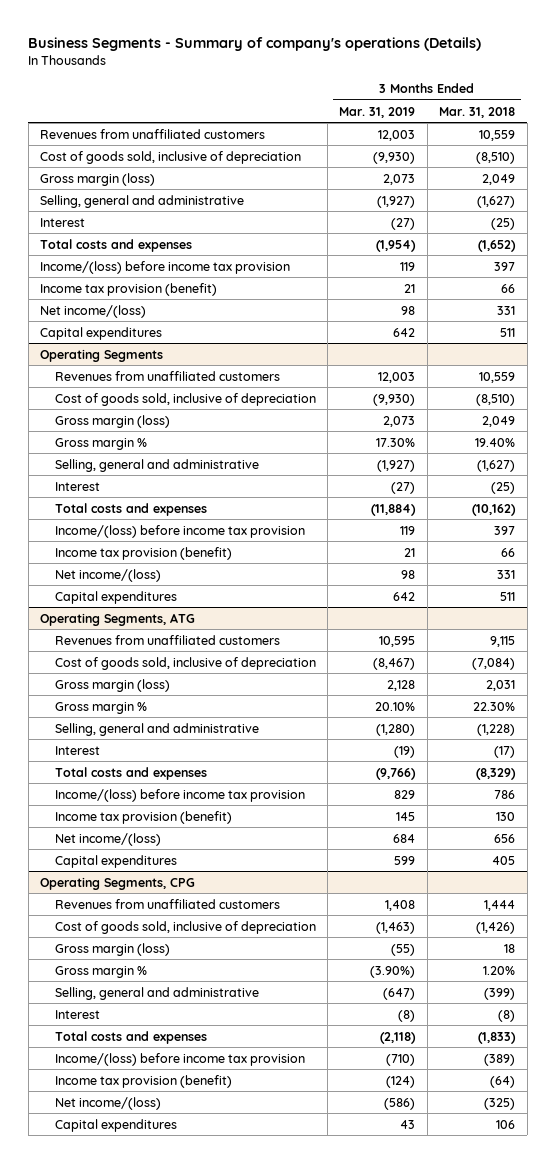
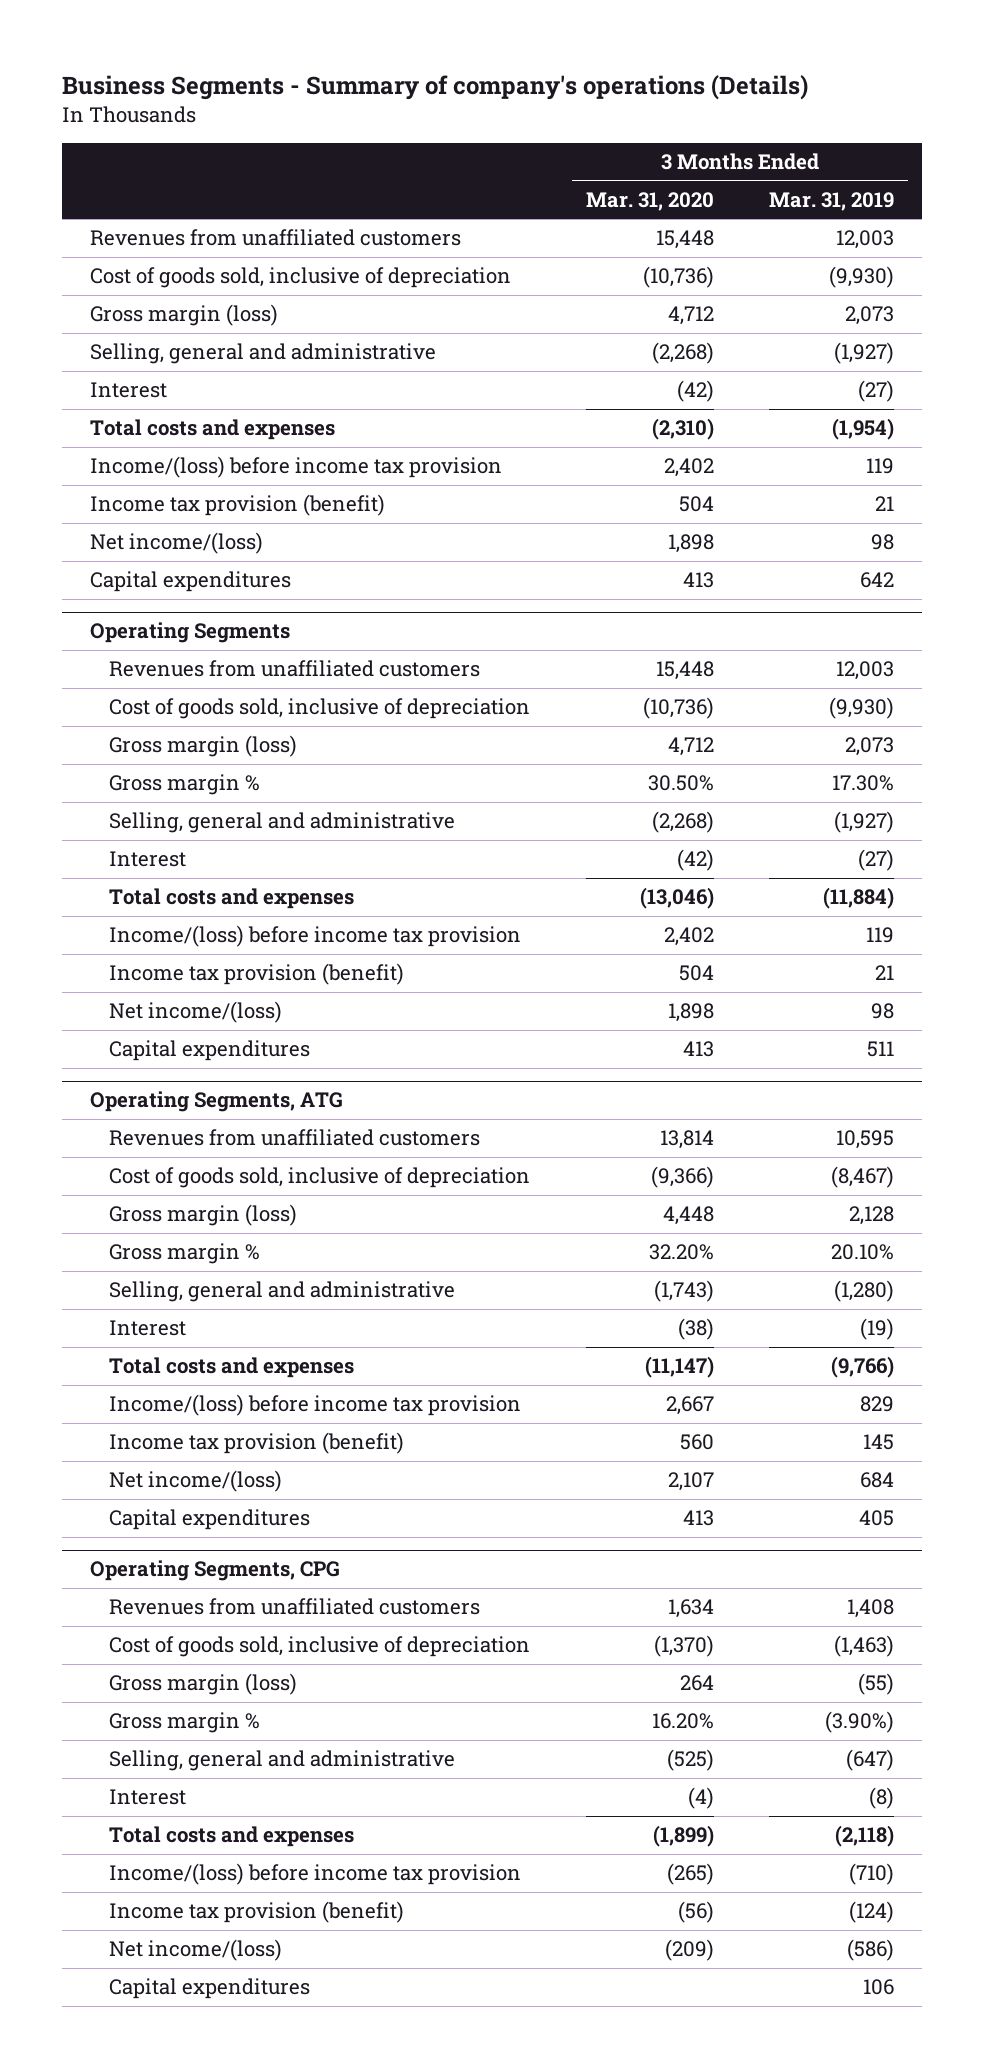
[439,106,516,118] Mar. 31, 2018 -> none
none -> [585,191,714,211] Mar. 31, 2020
[393,591,416,601] 642 -> [867,1041,895,1058] 511
[394,855,416,865] 599 -> [859,1510,895,1527] 405
[400,1119,416,1129] 43 -> [863,1979,895,1996] 106

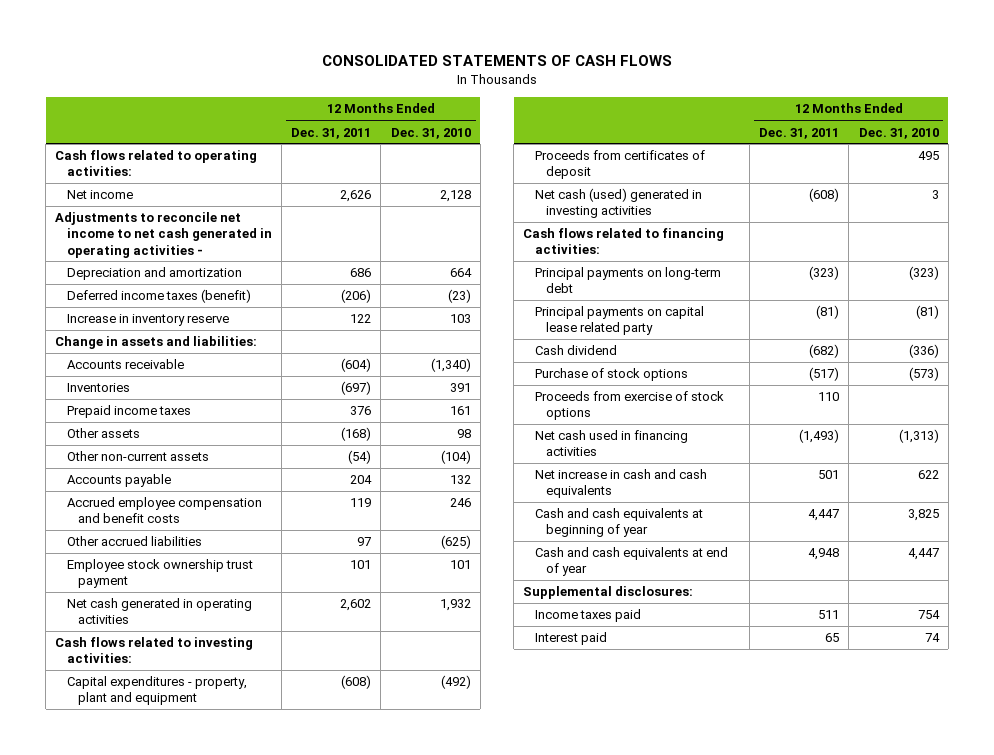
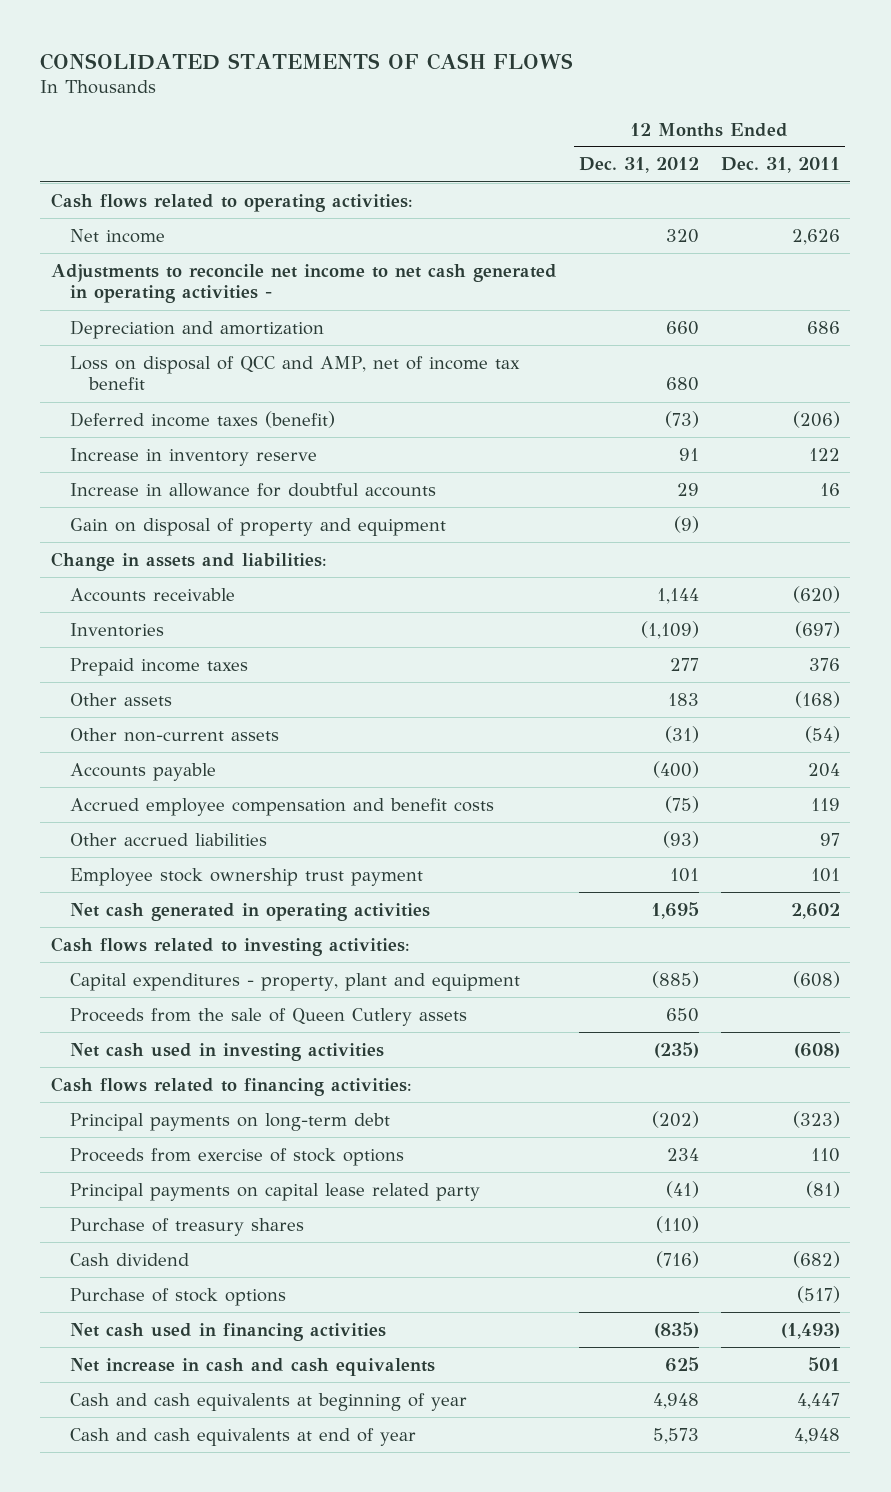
[390,127,471,139] Dec. 31, 2010 -> none
none -> [578,157,699,174] Dec. 31, 2012
none -> [70,355,521,391] Loss on disposal of QCC and AMP, net of income tax benefit
none -> [70,482,437,497] Increase in allowance for doubtful accounts
none -> [70,517,447,536] Gain on disposal of property and equipment
[341,358,372,373] (604) -> [792,585,840,603] (620)
[534,150,705,180] Proceeds from certificates of deposit -> none
none -> [70,1007,468,1026] Proceeds from the sale of Queen Cutlery assets
[534,188,702,219] Net cash (used) generated in investing activities -> [70,1042,385,1061] Net cash used in investing activities
[534,391,724,421] Proceeds from exercise of stock options -> [70,1147,405,1166] Proceeds from exercise of stock options
none -> [70,1217,305,1236] Purchase of treasury shares
[523,586,694,600] Supplemental disclosures: -> none
[534,609,641,623] Income taxes paid -> none
[534,632,607,646] Interest paid -> none

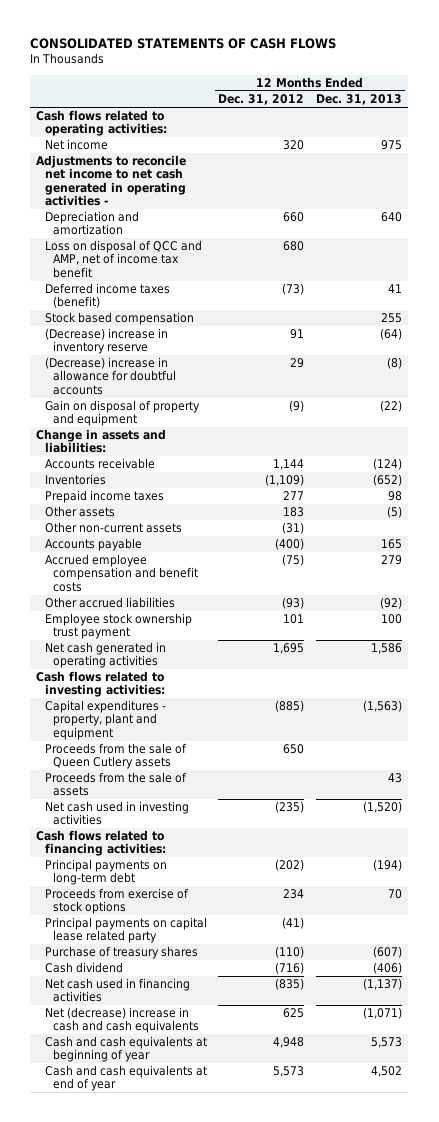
[720,157,840,174] Dec. 31, 2011 -> none
none -> [316,94,403,106] Dec. 31, 2013
none -> [44,312,194,326] Stock based compensation
[70,447,318,466] Increase in inventory reserve -> [44,328,168,355] (Decrease) increase in inventory reserve
[70,482,437,497] Increase in allowance for doubtful accounts -> [44,357,176,395] (Decrease) increase in allowance for doubtful accounts
none -> [44,772,187,797] Proceeds from the sale of assets
[70,1287,287,1306] Purchase of stock options -> none
[70,1357,436,1376] Net increase in cash and cash equivalents -> [44,1007,199,1034] Net (decrease) increase in cash and cash equivalents

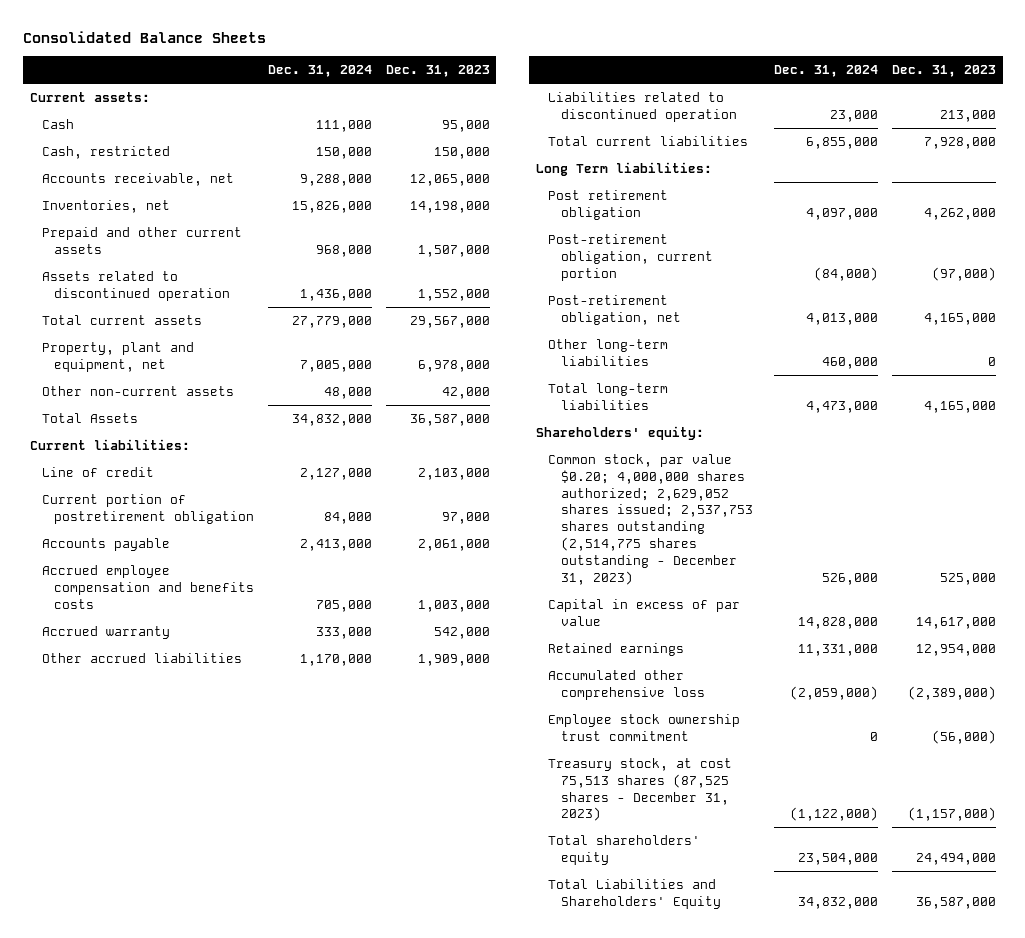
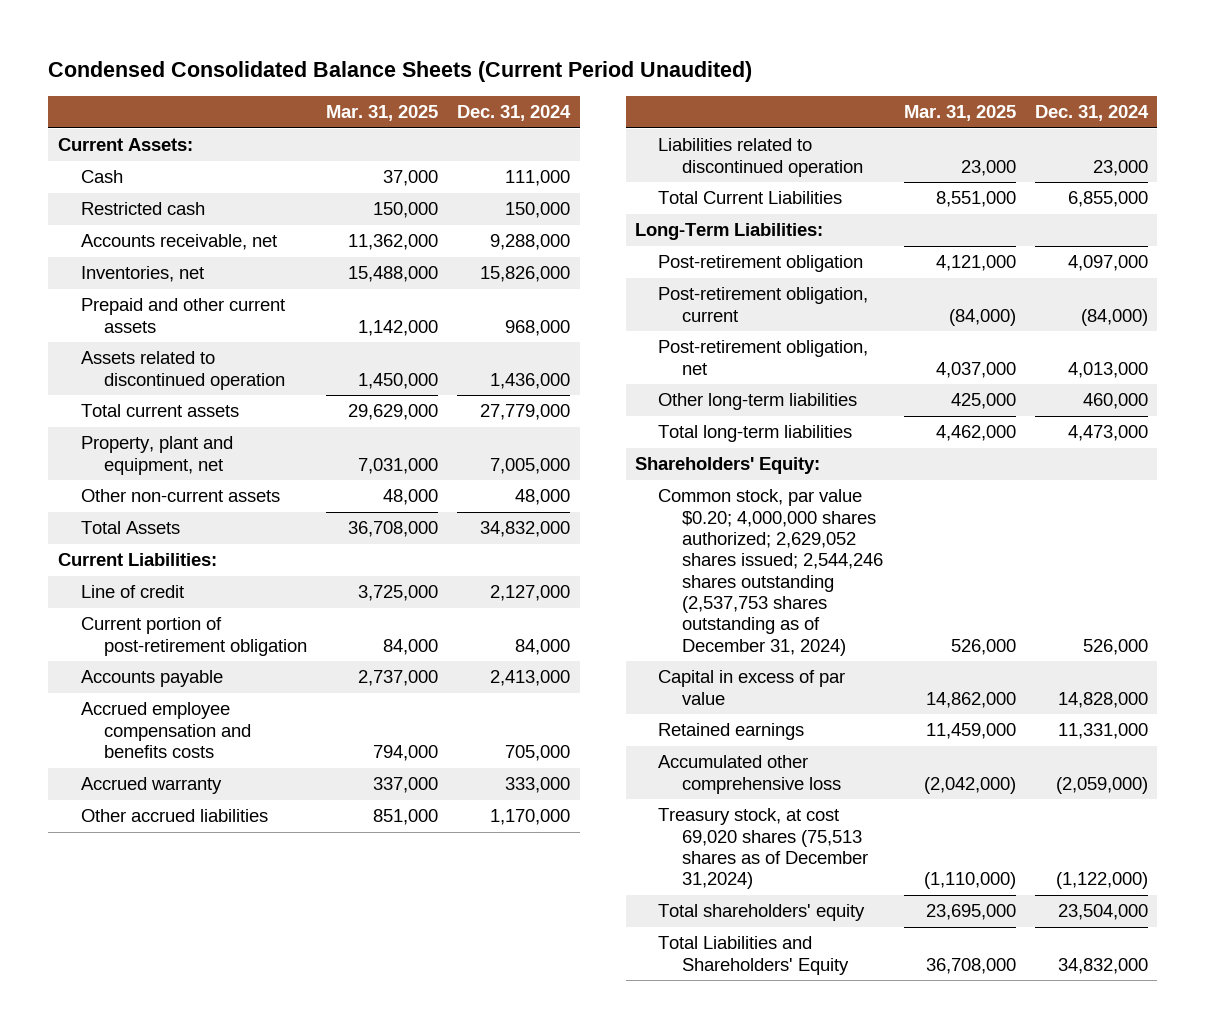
[22,30,266,43] Consolidated Balance Sheets -> [48,61,753,83] Condensed Consolidated Balance Sheets (Current Period Unaudited)
[385,65,490,78] Dec. 31, 2023 -> none
none -> [326,104,439,121] Mar. 31, 2025
[29,92,150,103] Current assets: -> [57,138,193,152] Current Assets:
[41,146,170,160] Cash, restricted -> [80,202,205,216] Restricted cash
[29,439,190,451] Current liabilities: -> [57,553,217,567] Current Liabilities:
[41,494,255,524] Current portion of postretirement obligation -> [80,617,308,656] Current portion of post-retirement obligation
[548,136,749,147] Total current liabilities -> [658,191,843,205] Total Current Liabilities
[535,162,712,177] Long Term liabilities: -> [635,223,824,241] Long-Term Liabilities:
[548,190,669,220] Post retirement obligation -> [658,255,864,273] Post-retirement obligation
[548,234,713,281] Post-retirement obligation, current portion -> [658,287,869,322] Post-retirement obligation, current
[535,426,704,441] Shareholders' equity: -> [635,457,821,475] Shareholders' Equity:
[548,454,753,585] Common stock, par value $0.20; 4,000,000 shares authorized; 2,629,052 shares issued; 2,537,753 shares outstanding (2,514,775 shares outstanding - December 31, 2023) -> [658,489,883,656] Common stock, par value $0.20; 4,000,000 shares authorized; 2,629,052 shares issued; 2,544,246 shares outstanding (2,537,753 shares outstanding as of December 31, 2024)
[548,714,741,741] Employee stock ownership trust commitment -> none
[548,758,733,822] Treasury stock, at cost 75,513 shares (87,525 shares - December 31, 2023) -> [658,808,868,890] Treasury stock, at cost 69,020 shares (75,513 shares as of December 31,2024)

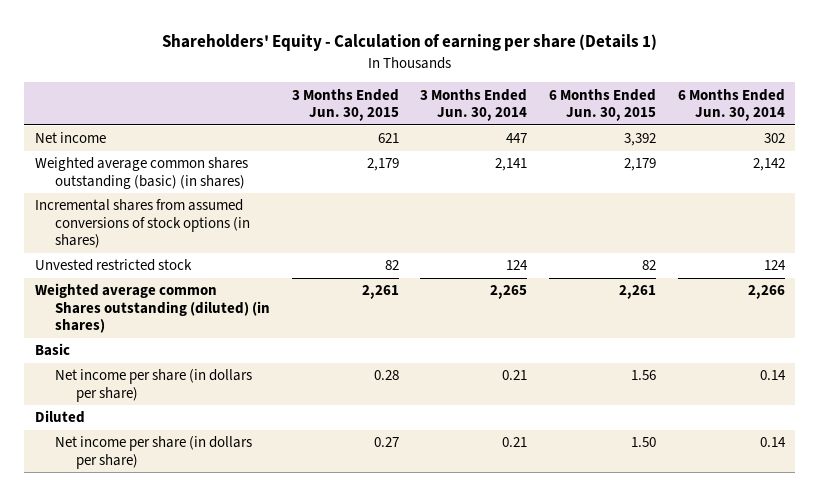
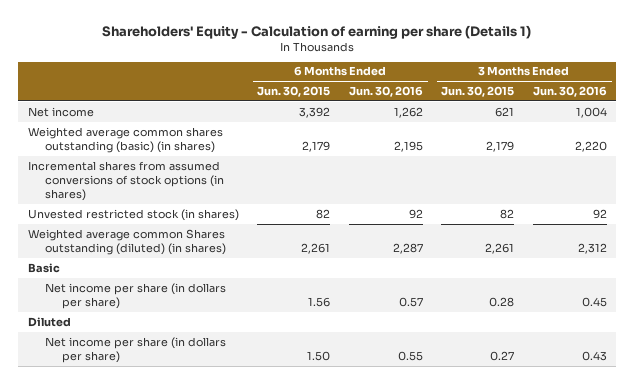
[420,88,528,122] 3 Months Ended Jun. 30, 2014 -> none
[677,88,785,122] 6 Months Ended Jun. 30, 2014 -> none
none -> [348,86,423,98] Jun. 30, 2016
none -> [533,86,608,98] Jun. 30, 2016
[35,259,193,272] Unvested restricted stock -> [27,208,239,221] Unvested restricted stock (in shares)

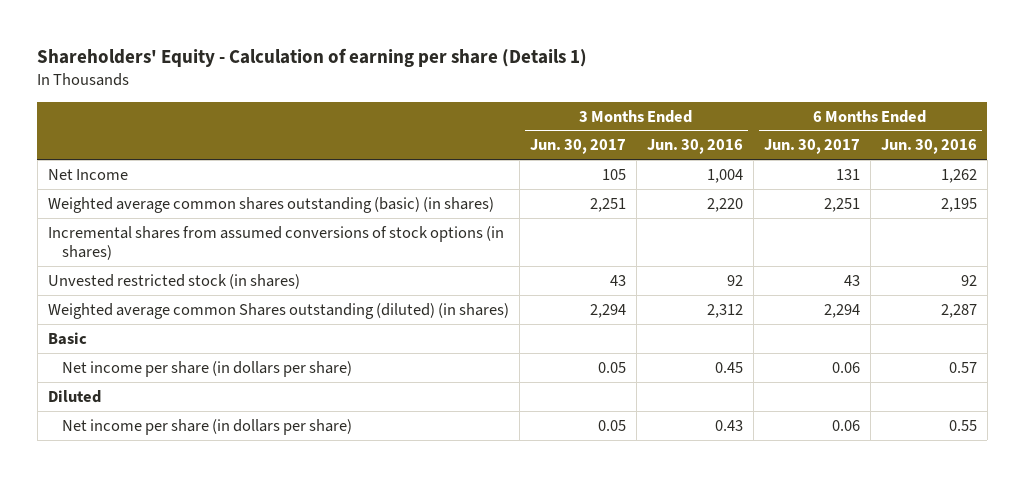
[257,86,331,98] Jun. 30, 2015 -> none
[441,86,515,98] Jun. 30, 2015 -> none
none -> [529,139,626,155] Jun. 30, 2017
none -> [763,139,860,155] Jun. 30, 2017
[27,106,94,117] Net income -> [47,168,128,180] Net Income

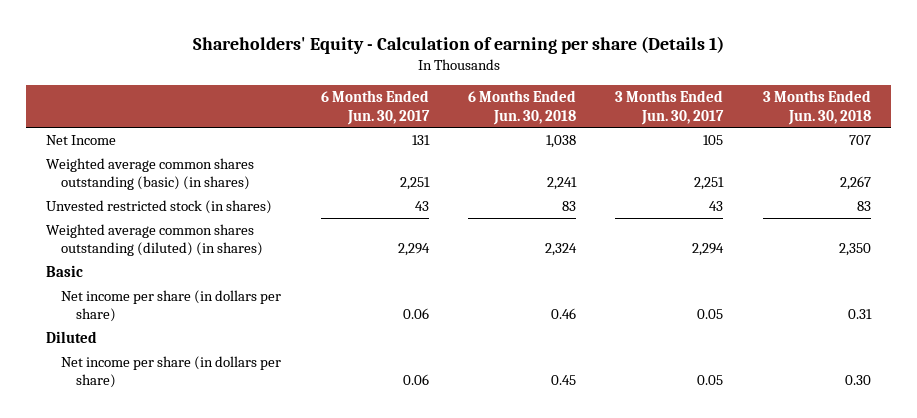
[646,139,743,155] Jun. 30, 2016 -> none
[880,139,977,155] Jun. 30, 2016 -> none
none -> [468,90,577,125] 6 Months Ended Jun. 30, 2018
none -> [762,90,871,125] 3 Months Ended Jun. 30, 2018
[47,225,504,261] Incremental shares from assumed conversions of stock options (in shares) -> none
[47,302,509,319] Weighted average common Shares outstanding (diluted) (in shares) -> [46,224,264,257] Weighted average common shares outstanding (diluted) (in shares)

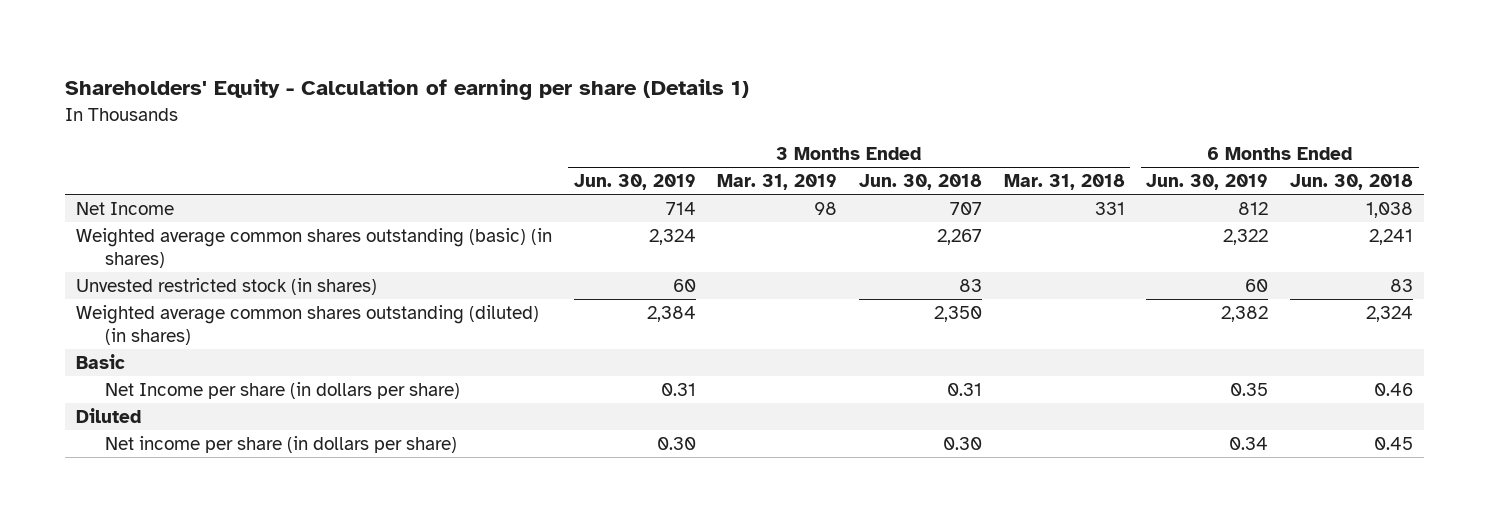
[320,90,430,125] 6 Months Ended Jun. 30, 2017 -> none
[615,90,725,125] 3 Months Ended Jun. 30, 2017 -> none
none -> [573,174,696,191] Jun. 30, 2019
none -> [717,174,838,191] Mar. 31, 2019
none -> [1003,174,1125,191] Mar. 31, 2018
none -> [1146,174,1269,191] Jun. 30, 2019
[61,290,282,323] Net income per share (in dollars per share) -> [104,382,460,400] Net Income per share (in dollars per share)

